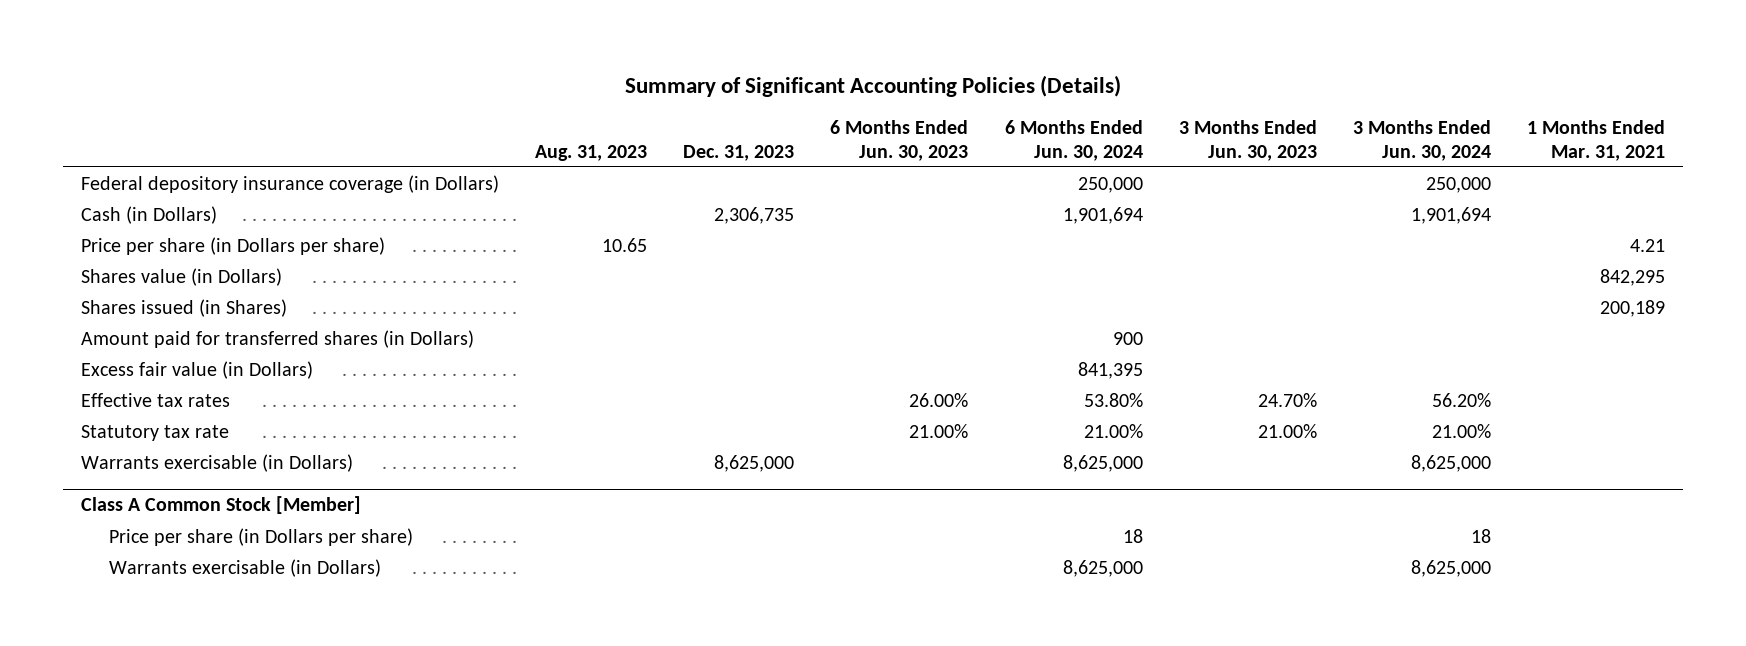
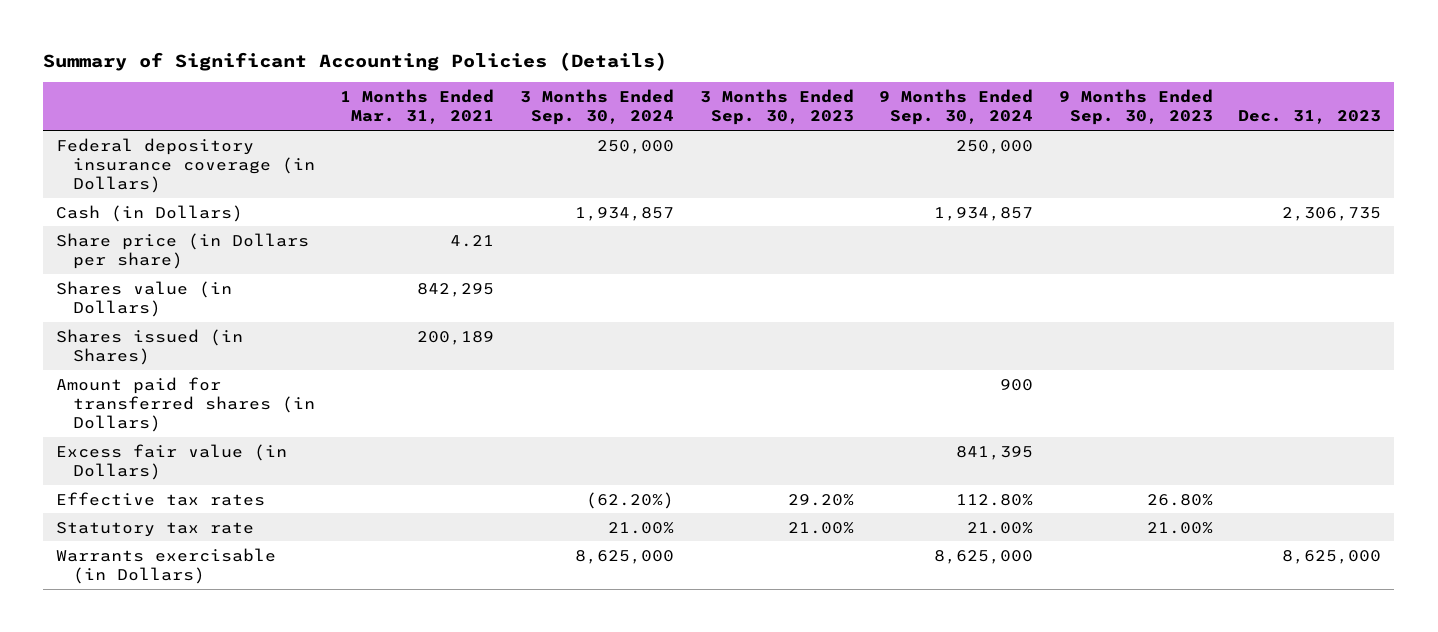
[535,144,648,161] Aug. 31, 2023 -> none
[830,120,969,161] 6 Months Ended Jun. 30, 2023 -> none
[1004,120,1143,161] 6 Months Ended Jun. 30, 2024 -> none
[1178,120,1317,161] 3 Months Ended Jun. 30, 2023 -> none
[1352,120,1491,161] 3 Months Ended Jun. 30, 2024 -> none
none -> [520,89,675,126] 3 Months Ended Sep. 30, 2024
none -> [699,89,854,126] 3 Months Ended Sep. 30, 2023
none -> [879,89,1034,126] 9 Months Ended Sep. 30, 2024
none -> [1058,89,1213,126] 9 Months Ended Sep. 30, 2023
[81,236,386,255] Price per share (in Dollars per share) -> [56,232,310,269] Share price (in Dollars per share)
[81,496,362,515] Class A Common Stock [Member] -> none
[108,527,413,546] Price per share (in Dollars per share) -> none
[108,558,381,577] Warrants exercisable (in Dollars) -> none

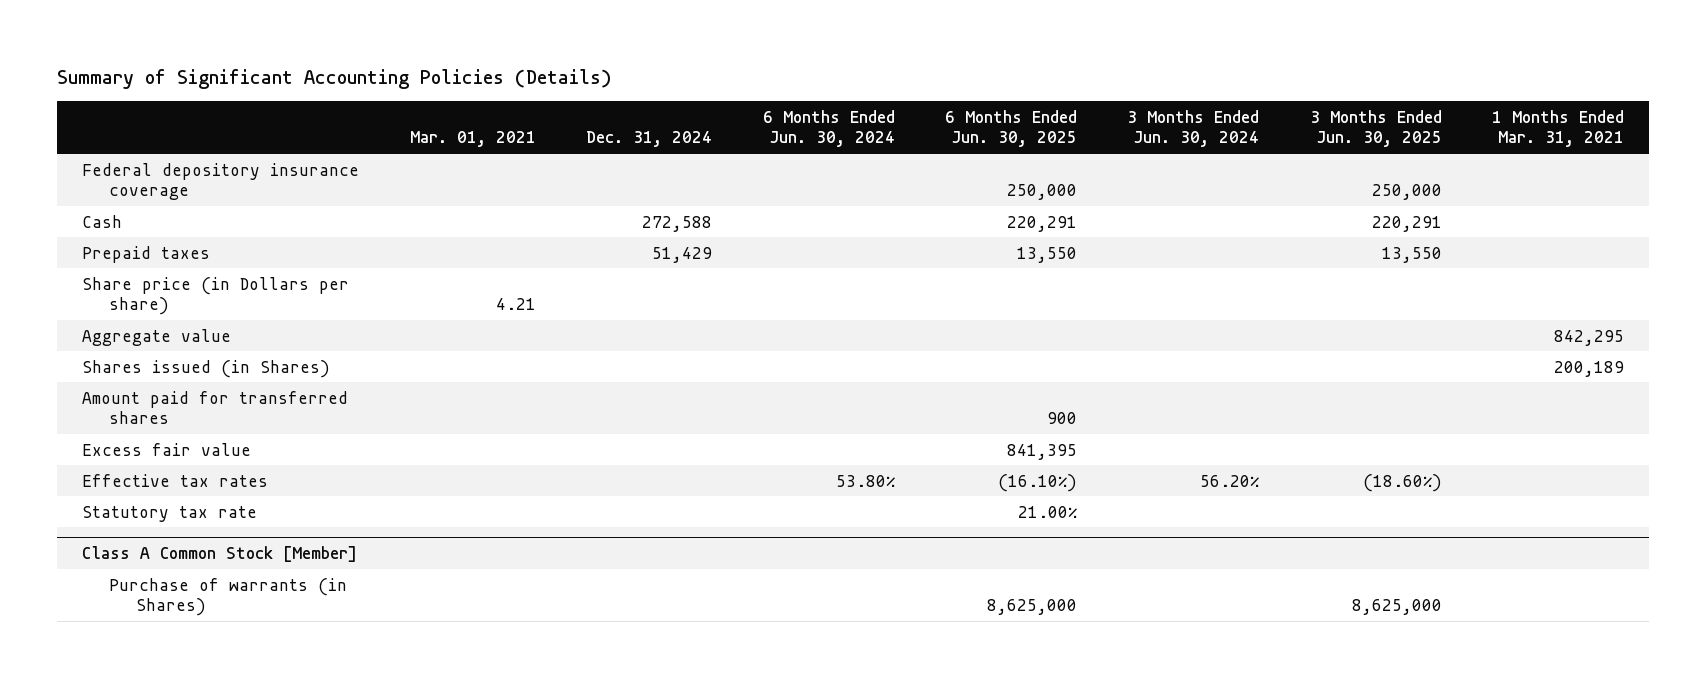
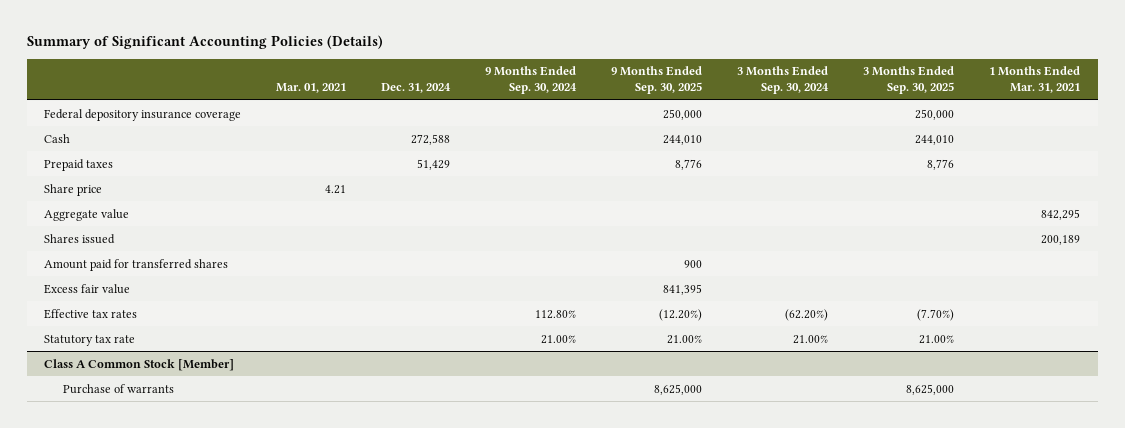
[762,109,895,148] 6 Months Ended Jun. 30, 2024 -> none
[945,109,1078,148] 6 Months Ended Jun. 30, 2025 -> none
[1127,109,1260,148] 3 Months Ended Jun. 30, 2024 -> none
[1309,109,1442,148] 3 Months Ended Jun. 30, 2025 -> none
none -> [485,66,578,95] 9 Months Ended Sep. 30, 2024
none -> [611,66,703,95] 9 Months Ended Sep. 30, 2025
none -> [737,66,830,95] 3 Months Ended Sep. 30, 2024
none -> [863,66,955,95] 3 Months Ended Sep. 30, 2025
[82,276,350,316] Share price (in Dollars per share) -> [44,183,103,196] Share price
[82,359,331,378] Shares issued (in Shares) -> [44,233,116,244] Shares issued
[109,577,348,617] Purchase of warrants (in Shares) -> [63,383,175,394] Purchase of warrants

